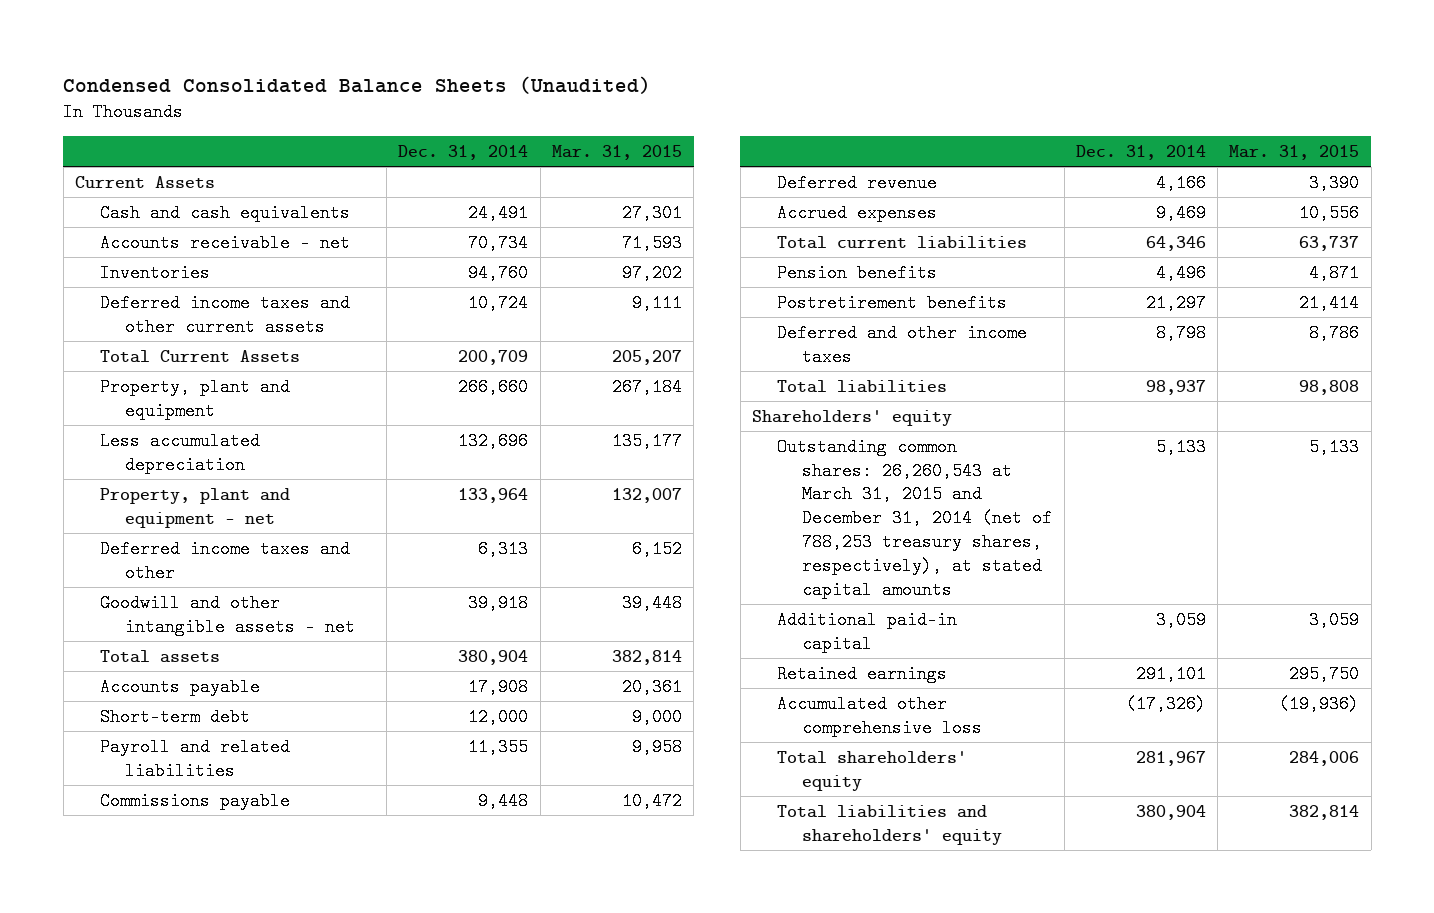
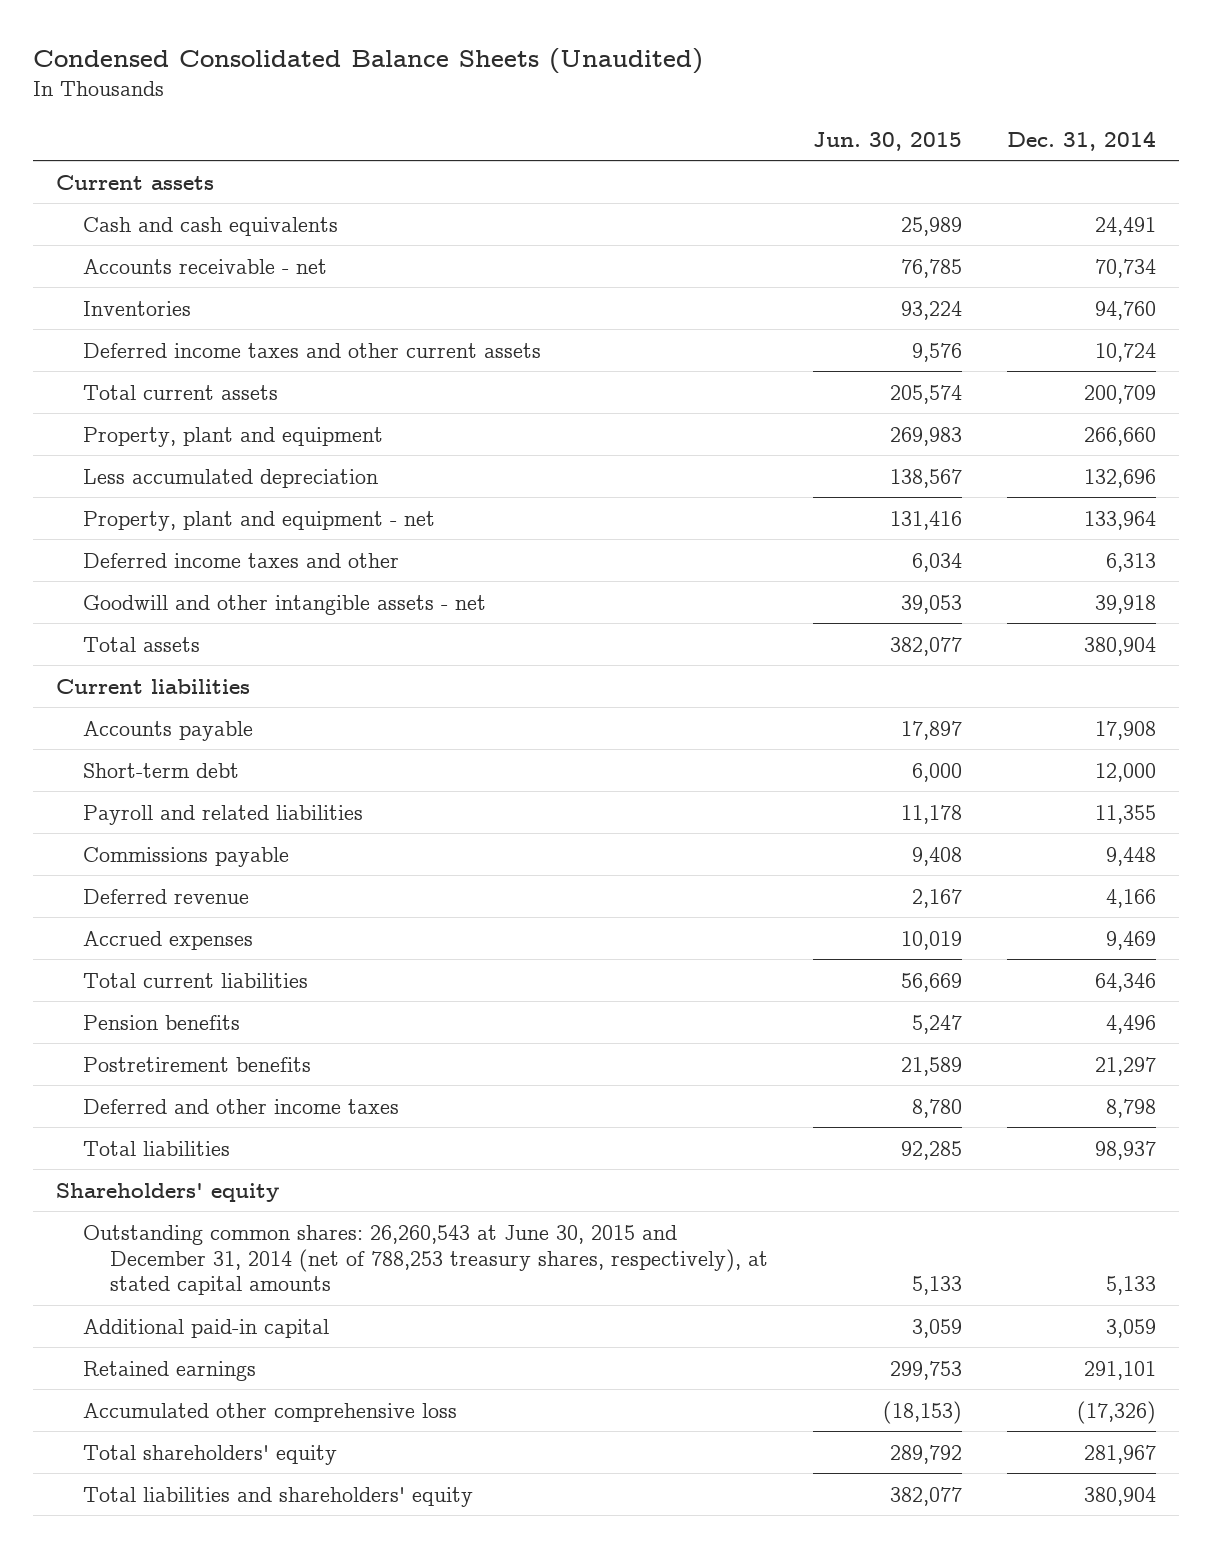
[551,144,682,160] Mar. 31, 2015 -> none
none -> [813,131,963,151] Jun. 30, 2015
[74,175,215,188] Current Assets -> [55,174,214,190] Current assets
[99,349,300,363] Total Current Assets -> [83,384,279,400] Total current assets
none -> [55,678,250,694] Current liabilities
[777,437,1053,599] Outstanding common shares: 26,260,543 at March 31, 2015 and December 31, 2014 (net of 788,253 treasury shares, respectively), at stated capital amounts -> [83,1224,769,1296] Outstanding common shares: 26,260,543 at June 30, 2015 and December 31, 2014 (net of 788,253 treasury shares, respectively), at stated capital amounts

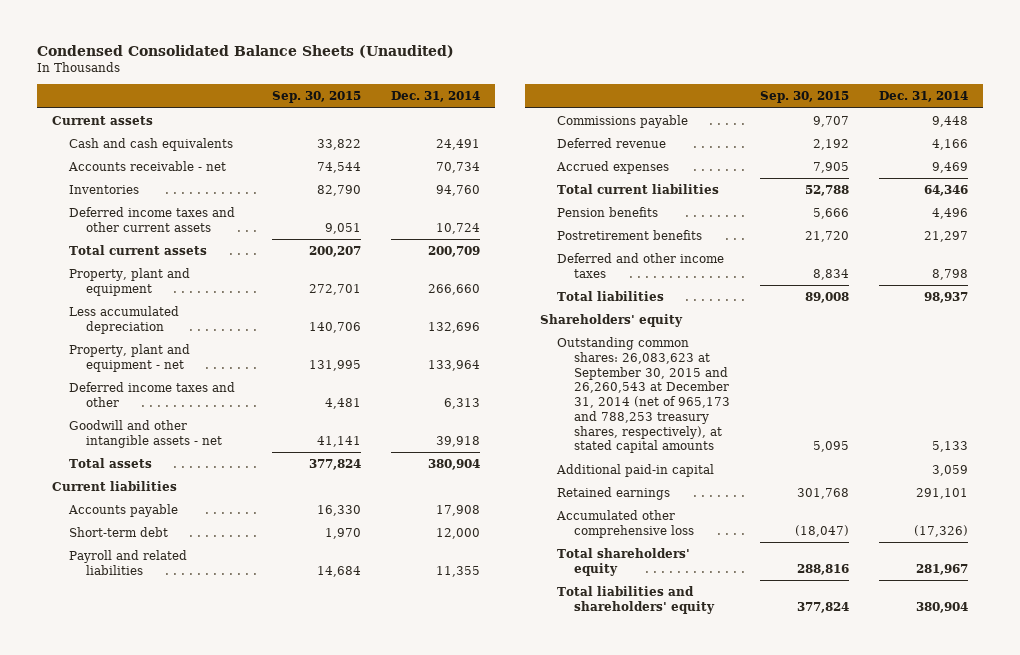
[813,131,963,151] Jun. 30, 2015 -> none
none -> [272,91,362,104] Sep. 30, 2015
[83,1224,769,1296] Outstanding common shares: 26,260,543 at June 30, 2015 and December 31, 2014 (net of 788,253 treasury shares, respectively), at stated capital amounts -> [557,337,730,454] Outstanding common shares: 26,083,623 at September 30, 2015 and 26,260,543 at December 31, 2014 (net of 965,173 and 788,253 treasury shares, respectively), at stated capital amounts

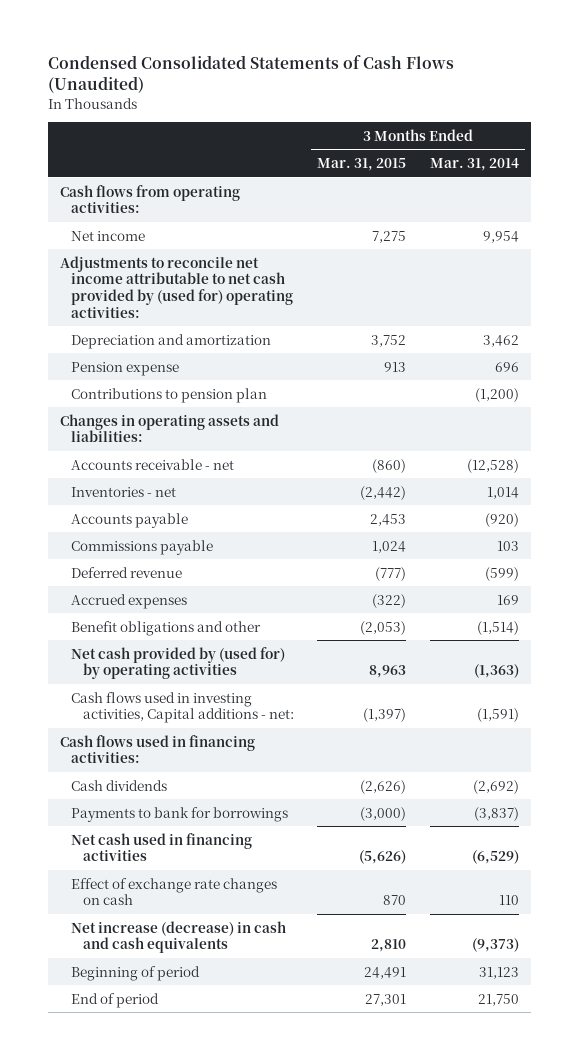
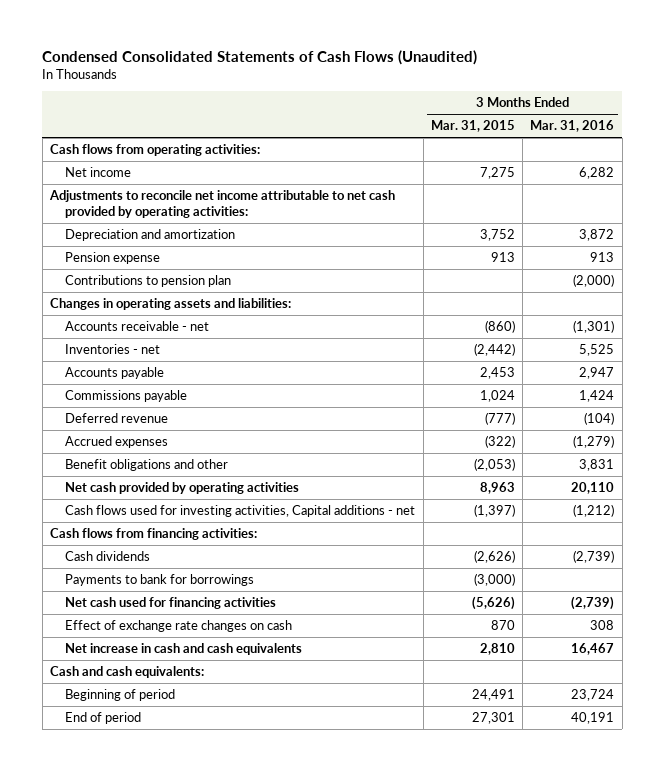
[430,158,520,172] Mar. 31, 2014 -> none
none -> [530,120,615,133] Mar. 31, 2016
[59,255,294,318] Adjustments to reconcile net income attributable to net cash provided by (used for) operating activities: -> [48,189,395,218] Adjustments to reconcile net income attributable to net cash provided by operating activities:
[71,646,286,680] Net cash provided by (used for) by operating activities -> [65,481,300,494] Net cash provided by operating activities
[71,691,294,724] Cash flows used in investing activities, Capital additions - net: -> [65,504,416,517] Cash flows used for investing activities, Capital additions - net
[59,734,255,764] Cash flows used in financing activities: -> [49,527,257,540] Cash flows from financing activities:
[71,832,253,862] Net cash used in financing activities -> [65,596,277,609] Net cash used for financing activities
[71,920,287,954] Net increase (decrease) in cash and cash equivalents -> [65,642,303,655] Net increase in cash and cash equivalents
none -> [49,665,204,678] Cash and cash equivalents:

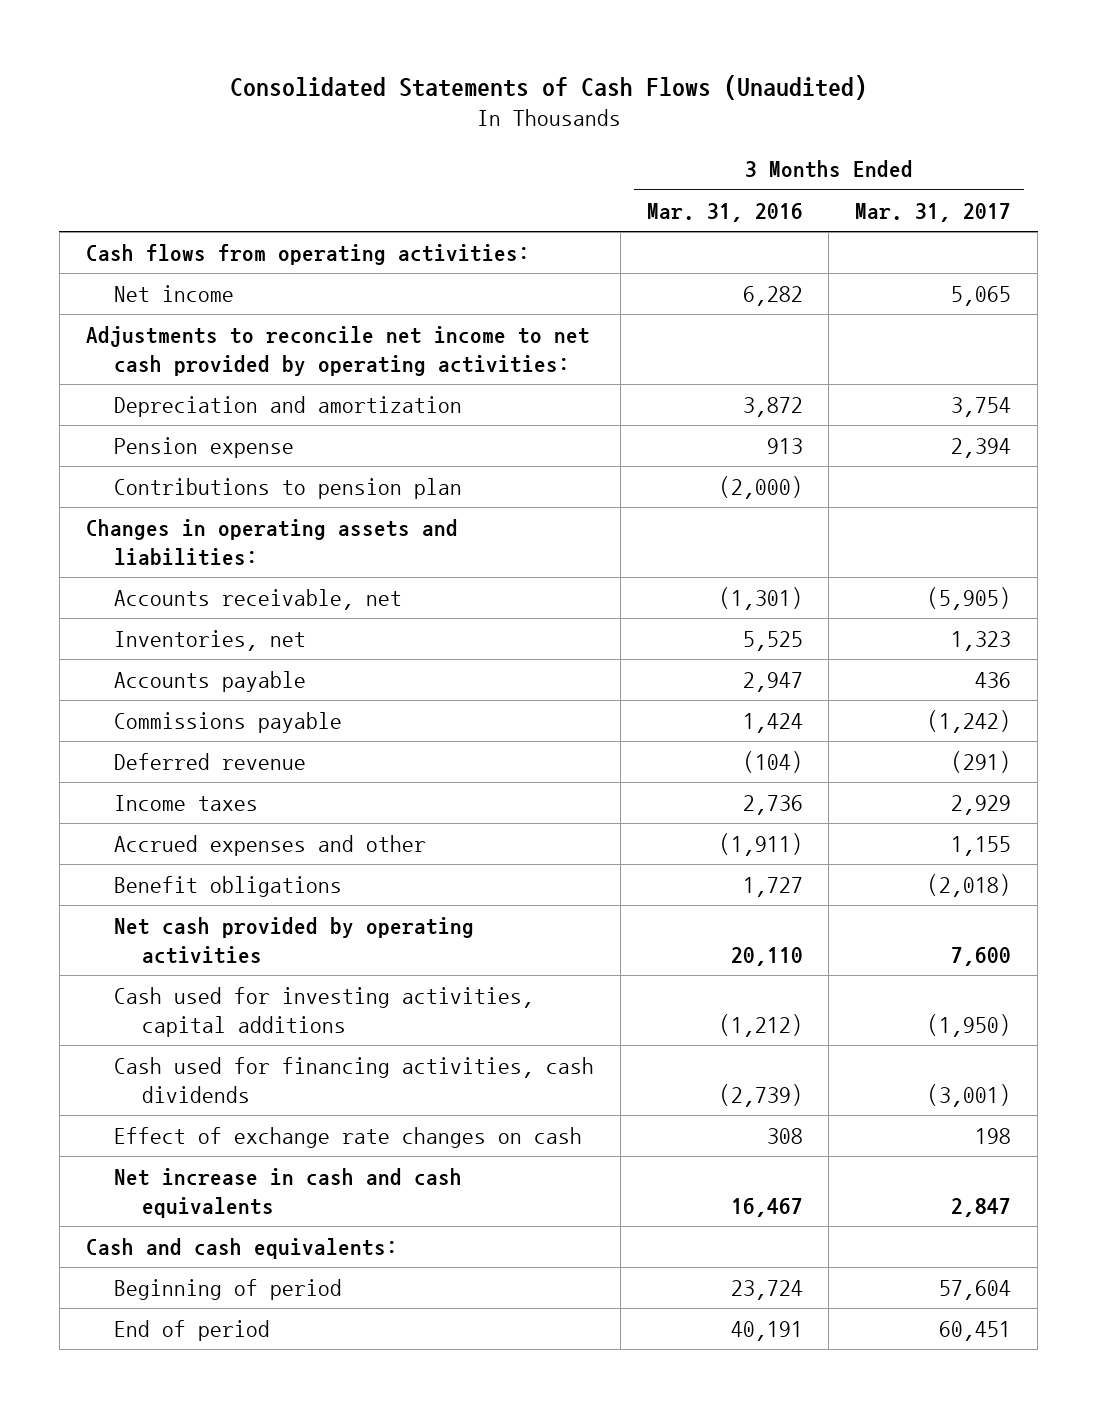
[42,49,478,65] Condensed Consolidated Statements of Cash Flows (Unaudited) -> [229,74,867,100] Consolidated Statements of Cash Flows (Unaudited)
[430,120,515,133] Mar. 31, 2015 -> none
none -> [855,202,1012,222] Mar. 31, 2017
[48,189,395,218] Adjustments to reconcile net income attributable to net cash provided by operating activities: -> [85,325,590,376] Adjustments to reconcile net income to net cash provided by operating activities:
[65,320,210,331] Accounts receivable - net -> [114,588,403,610] Accounts receivable, net
[65,343,161,354] Inventories - net -> [114,629,307,651] Inventories, net
none -> [114,794,259,811] Income taxes
[65,435,169,448] Accrued expenses -> [114,834,427,856] Accrued expenses and other
[573,434,615,448] (1,279) -> [718,832,803,856] (1,911)
[65,458,229,471] Benefit obligations and other -> [114,875,343,897] Benefit obligations
[579,458,615,471] 3,831 -> [742,876,803,897] 1,727
[49,527,257,540] Cash flows from financing activities: -> none
[65,550,151,561] Cash dividends -> none
[65,573,255,586] Payments to bank for borrowings -> none
[65,504,416,517] Cash flows used for investing activities, Capital additions - net -> [114,986,535,1037] Cash used for investing activities, capital additions
[65,596,277,609] Net cash used for financing activities -> [114,1056,595,1103] Cash used for financing activities, cash dividends

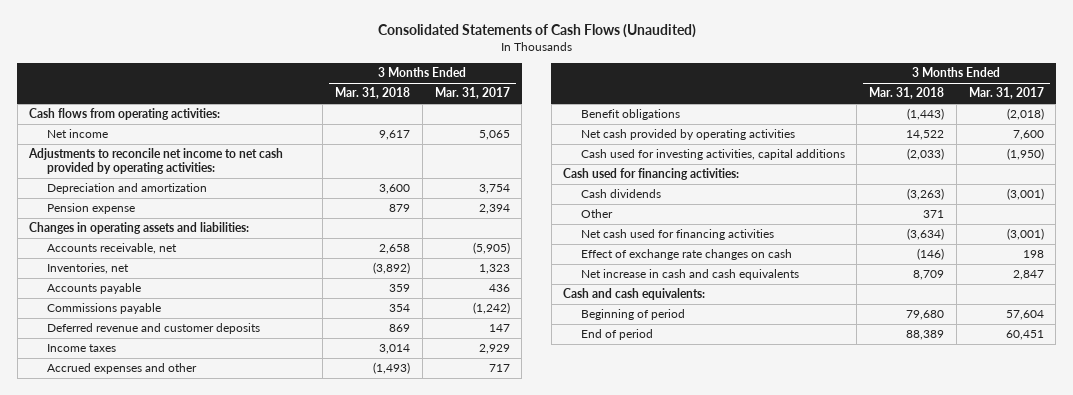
[646,202,803,222] Mar. 31, 2016 -> none
none -> [335,87,411,100] Mar. 31, 2018
[114,477,463,499] Contributions to pension plan -> none
[114,752,307,770] Deferred revenue -> [46,323,260,335] Deferred revenue and customer deposits
[951,750,1012,773] (291) -> [488,324,510,333] 147
[951,835,1012,856] 1,155 -> [488,364,510,373] 717
none -> [563,168,740,181] Cash used for financing activities:
none -> [580,189,661,199] Cash dividends
none -> [580,209,613,219] Other
[114,1056,595,1103] Cash used for financing activities, cash dividends -> [580,229,774,241] Net cash used for financing activities

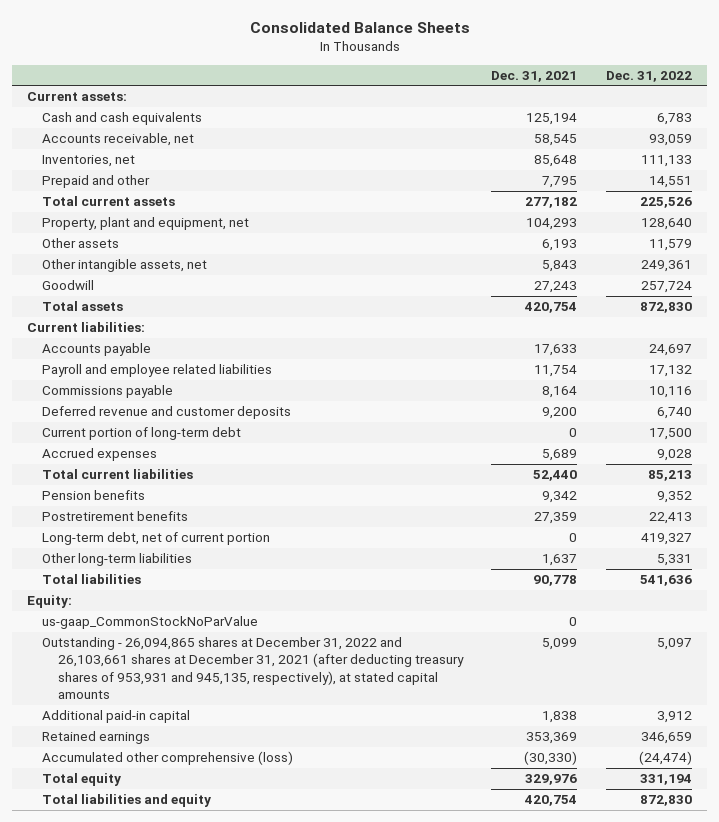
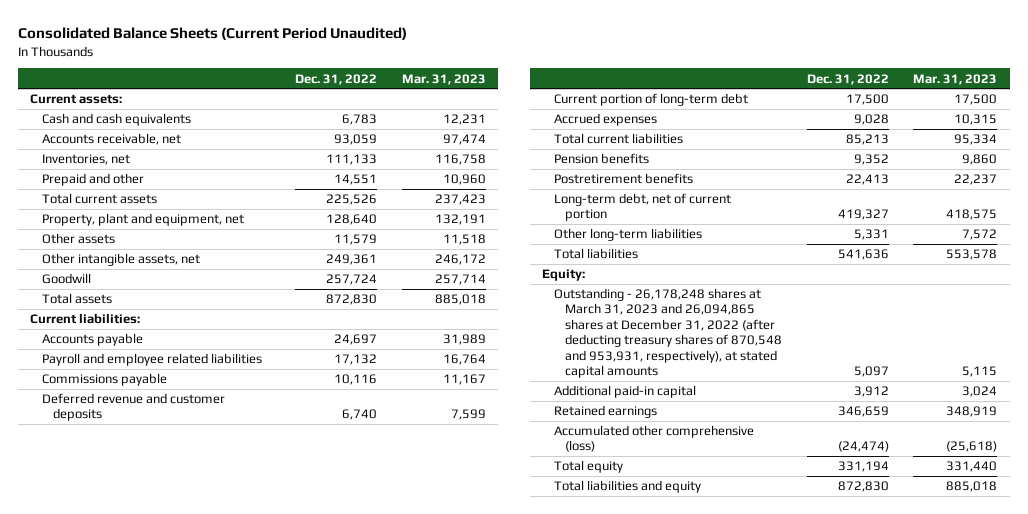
[249,22,470,34] Consolidated Balance Sheets -> [18,27,408,41] Consolidated Balance Sheets (Current Period Unaudited)
[491,70,578,82] Dec. 31, 2021 -> none
none -> [401,73,486,85] Mar. 31, 2023
[42,616,259,630] us-gaap_CommonStockNoParValue -> none
[42,637,464,700] Outstanding - 26,094,865 shares at December 31, 2022 and 26,103,661 shares at December 31, 2021 (after deducting treasury shares of 953,931 and 945,135, respectively), at stated capital amounts -> [553,288,783,379] Outstanding - 26,178,248 shares at March 31, 2023 and 26,094,865 shares at December 31, 2022 (after deducting treasury shares of 870,548 and 953,931, respectively), at stated capital amounts

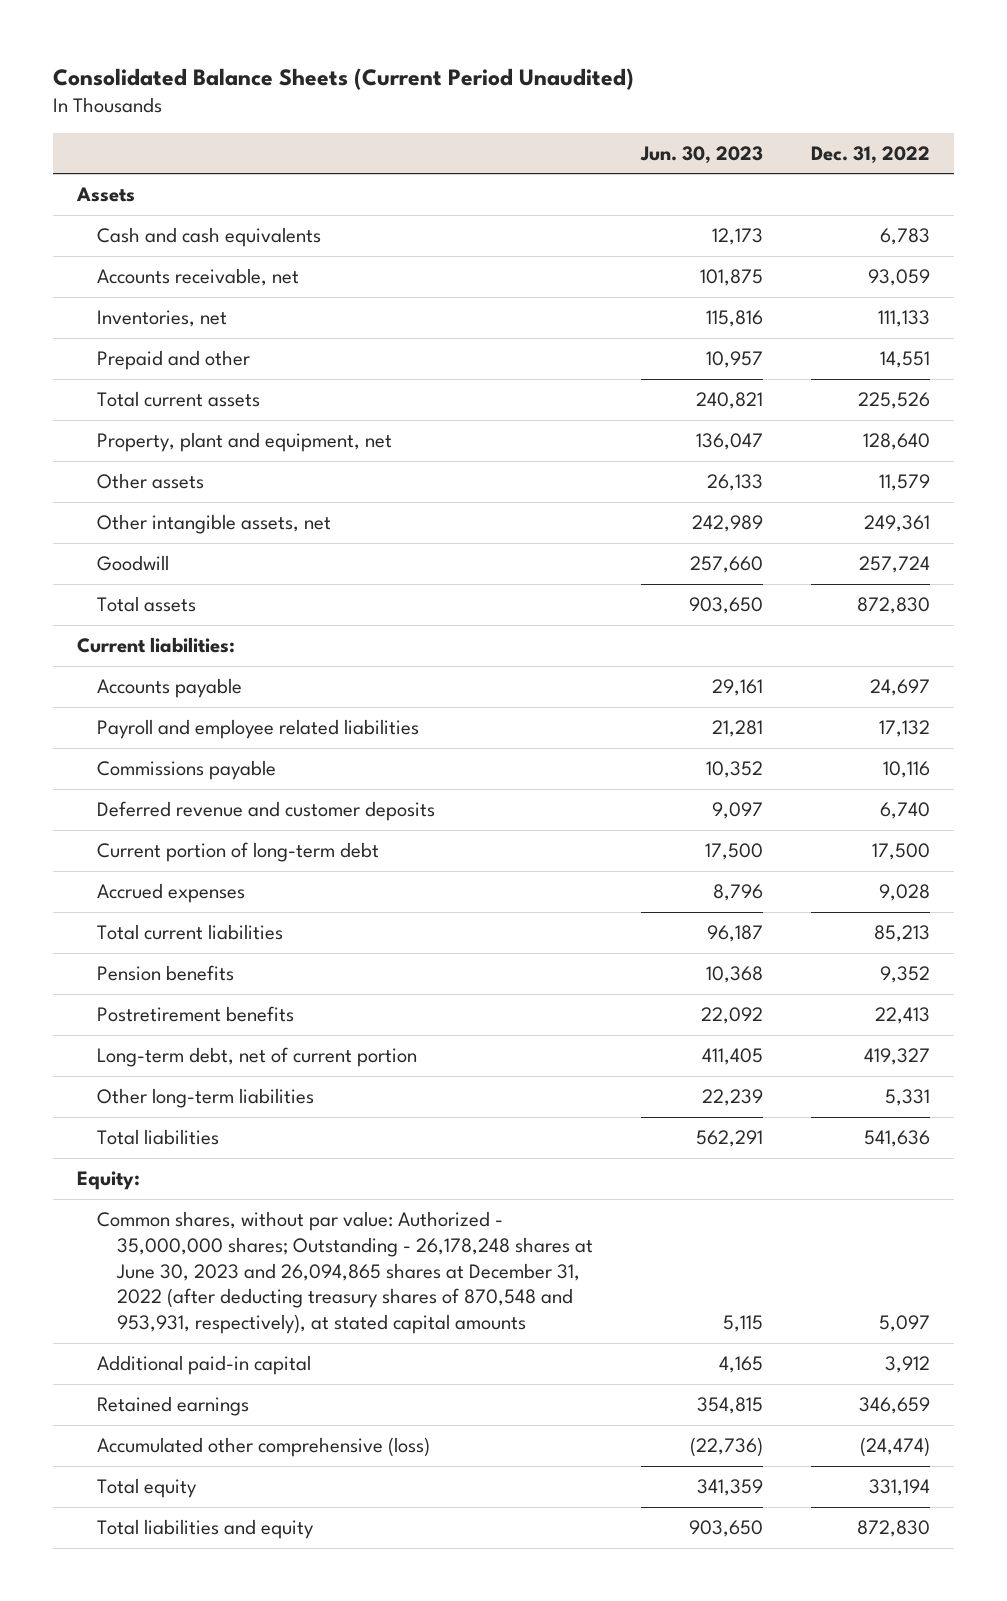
[401,73,486,85] Mar. 31, 2023 -> none
none -> [639,145,763,164] Jun. 30, 2023
[30,94,123,105] Current assets: -> [75,187,135,203] Assets
[553,288,783,379] Outstanding - 26,178,248 shares at March 31, 2023 and 26,094,865 shares at December 31, 2022 (after deducting treasury shares of 870,548 and 953,931, respectively), at stated capital amounts -> [96,1211,593,1335] Common shares, without par value: Authorized - 35,000,000 shares; Outstanding - 26,178,248 shares at June 30, 2023 and 26,094,865 shares at December 31, 2022 (after deducting treasury shares of 870,548 and 953,931, respectively), at stated capital amounts

